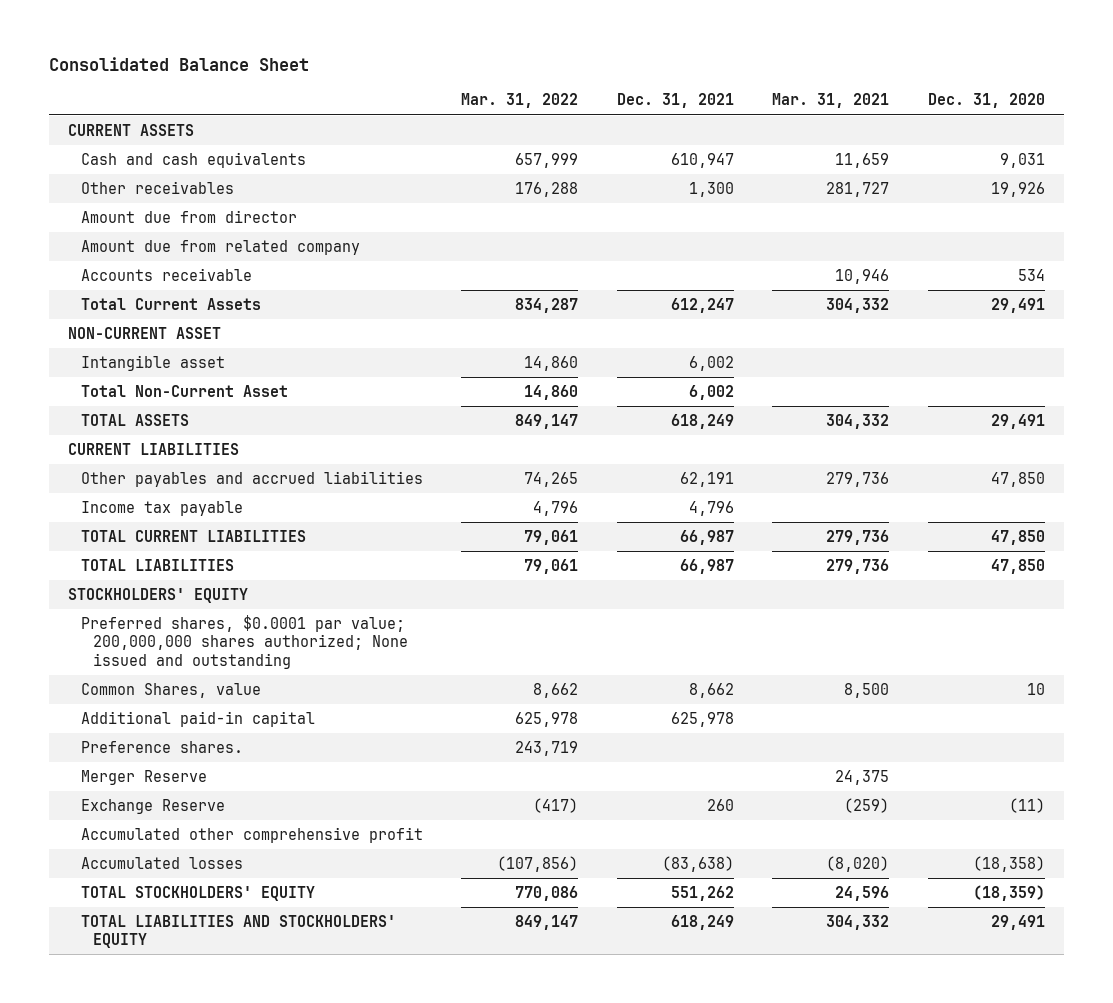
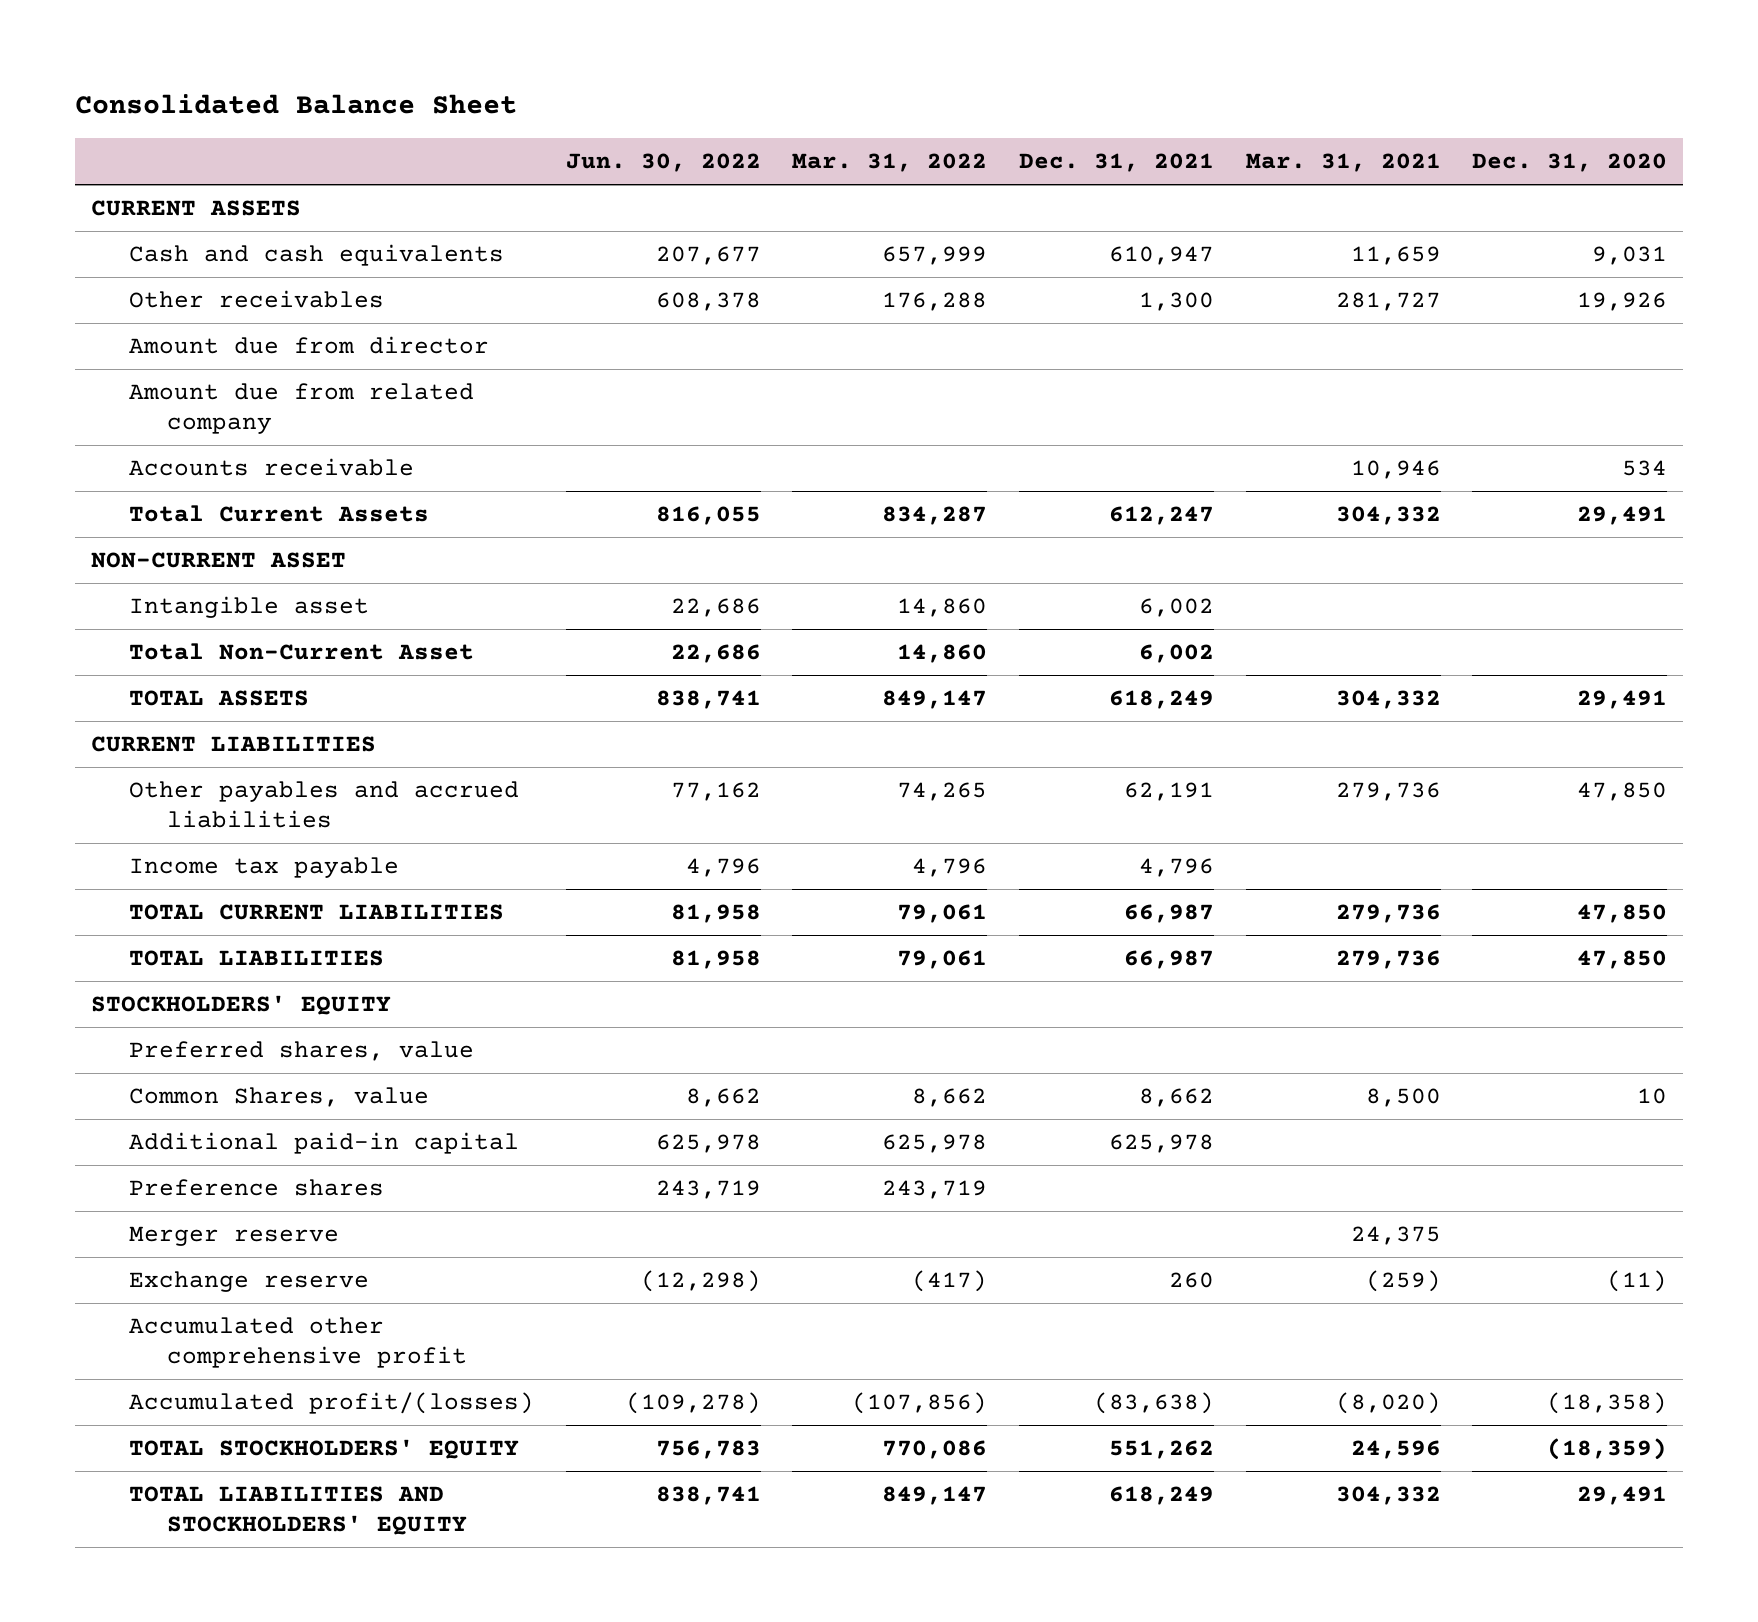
none -> [565,153,761,173] Jun. 30, 2022
[80,614,409,669] Preferred shares, $0.0001 par value; 200,000,000 shares authorized; None issued and outstanding -> [128,1041,474,1062] Preferred shares, value
[80,740,243,753] Preference shares. -> [128,1179,384,1197] Preference shares
[80,769,207,785] Merger Reserve -> [128,1226,339,1247] Merger reserve
[80,798,225,814] Exchange Reserve -> [128,1271,369,1293] Exchange reserve
[80,856,243,869] Accumulated losses -> [128,1392,534,1415] Accumulated profit/(losses)

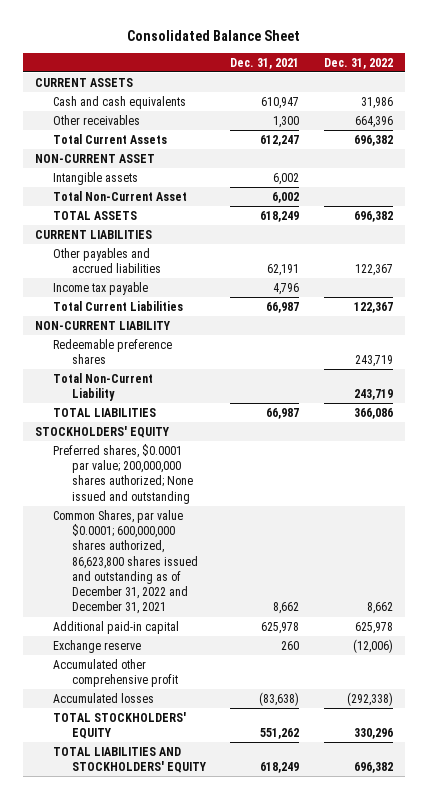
[565,153,761,173] Jun. 30, 2022 -> none
[792,153,988,173] Mar. 31, 2022 -> none
[1245,153,1441,173] Mar. 31, 2021 -> none
[1472,153,1668,173] Dec. 31, 2020 -> none
none -> [323,57,393,69] Dec. 31, 2022
[128,336,489,355] Amount due from director -> none
[128,383,474,435] Amount due from related company -> none
[128,458,414,477] Accounts receivable -> none
[128,596,369,619] Intangible asset -> [53,171,139,185] Intangible assets
[128,904,504,921] TOTAL CURRENT LIABILITIES -> [53,300,184,311] Total Current Liabilities
none -> [34,320,170,330] NON-CURRENT LIABILITY
none -> [53,338,173,364] Redeemable preference shares
none -> [53,372,154,401] Total Non-Current Liability
[128,1041,474,1062] Preferred shares, value -> [53,443,193,504] Preferred shares, $0.0001 par value; 200,000,000 shares authorized; None issued and outstanding
[128,1087,429,1108] Common Shares, value -> [53,509,198,615] Common Shares, par value $0.0001; 600,000,000 shares authorized, 86,623,800 shares issued and outstanding as of December 31, 2022 and December 31, 2021
[128,1179,384,1197] Preference shares -> none
[128,1226,339,1247] Merger reserve -> none
[128,1392,534,1415] Accumulated profit/(losses) -> [53,692,155,703] Accumulated losses

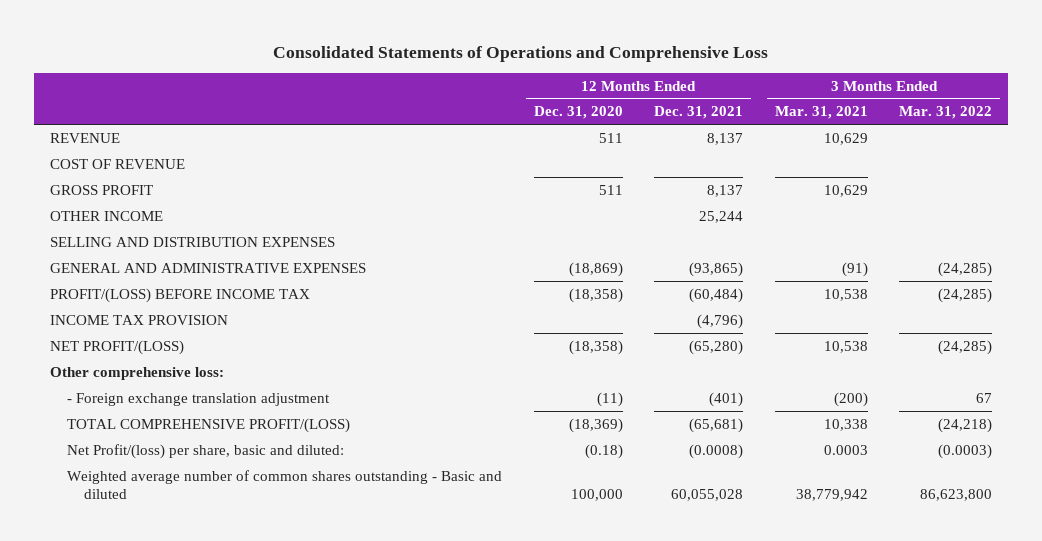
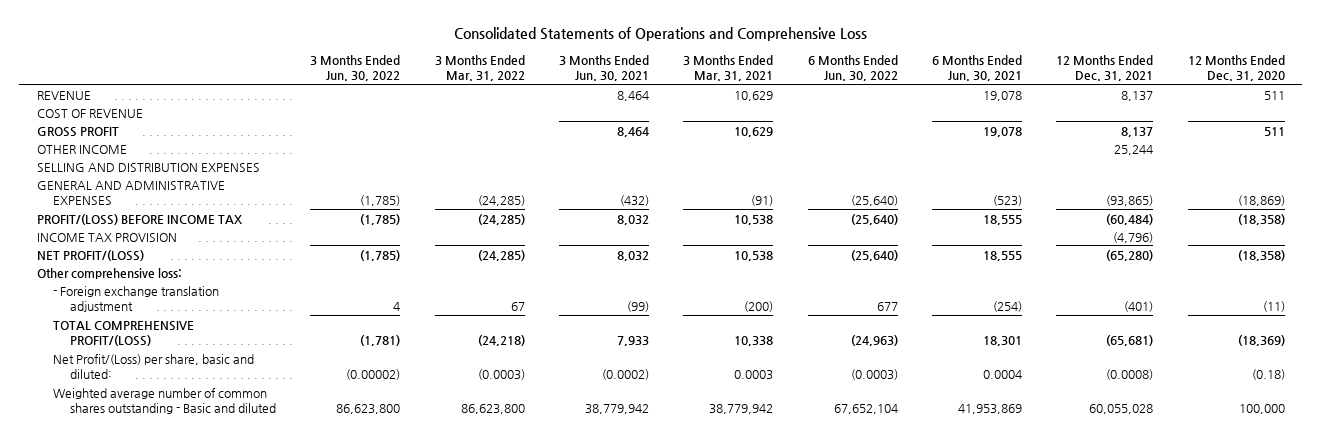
none -> [310,55,401,82] 3 Months Ended Jun. 30, 2022
none -> [558,55,649,82] 3 Months Ended Jun. 30, 2021
none -> [807,55,898,82] 6 Months Ended Jun. 30, 2022
none -> [932,55,1023,82] 6 Months Ended Jun. 30, 2021
[67,443,345,459] Net Profit/(loss) per share, basic and diluted: -> [53,353,255,379] Net Profit/(Loss) per share, basic and diluted:

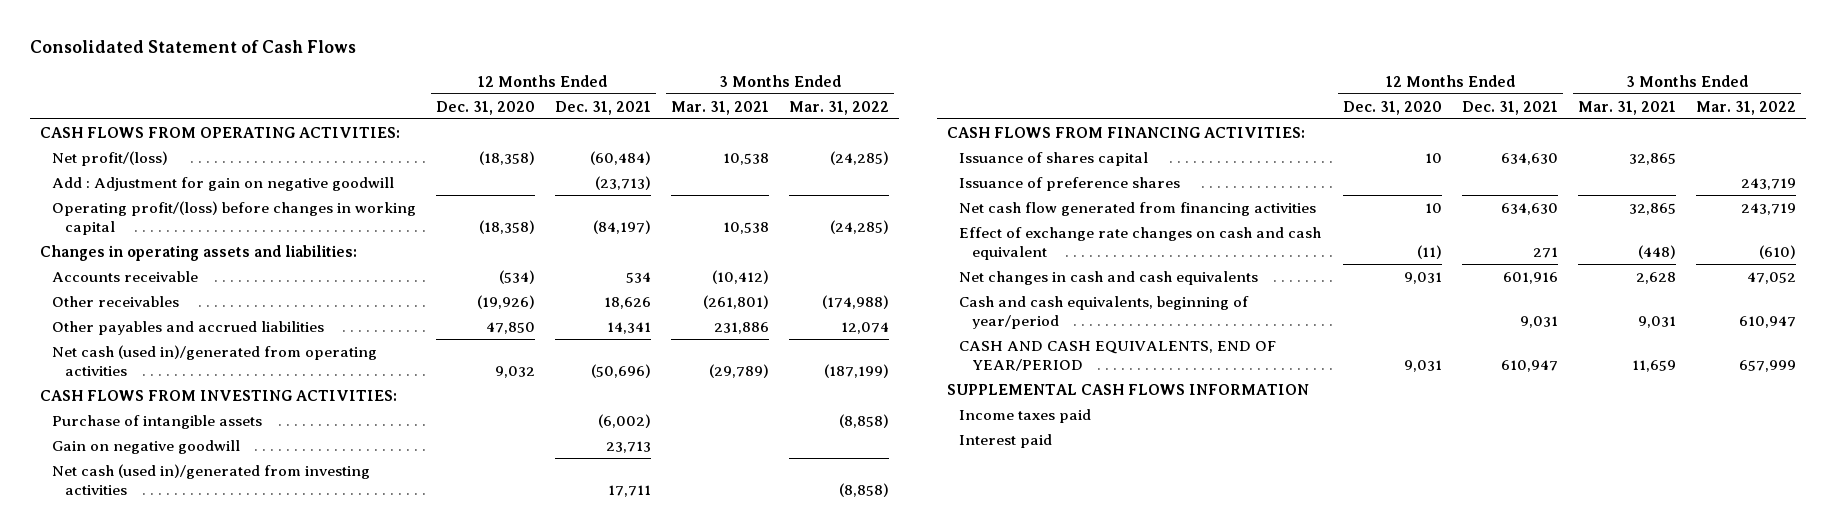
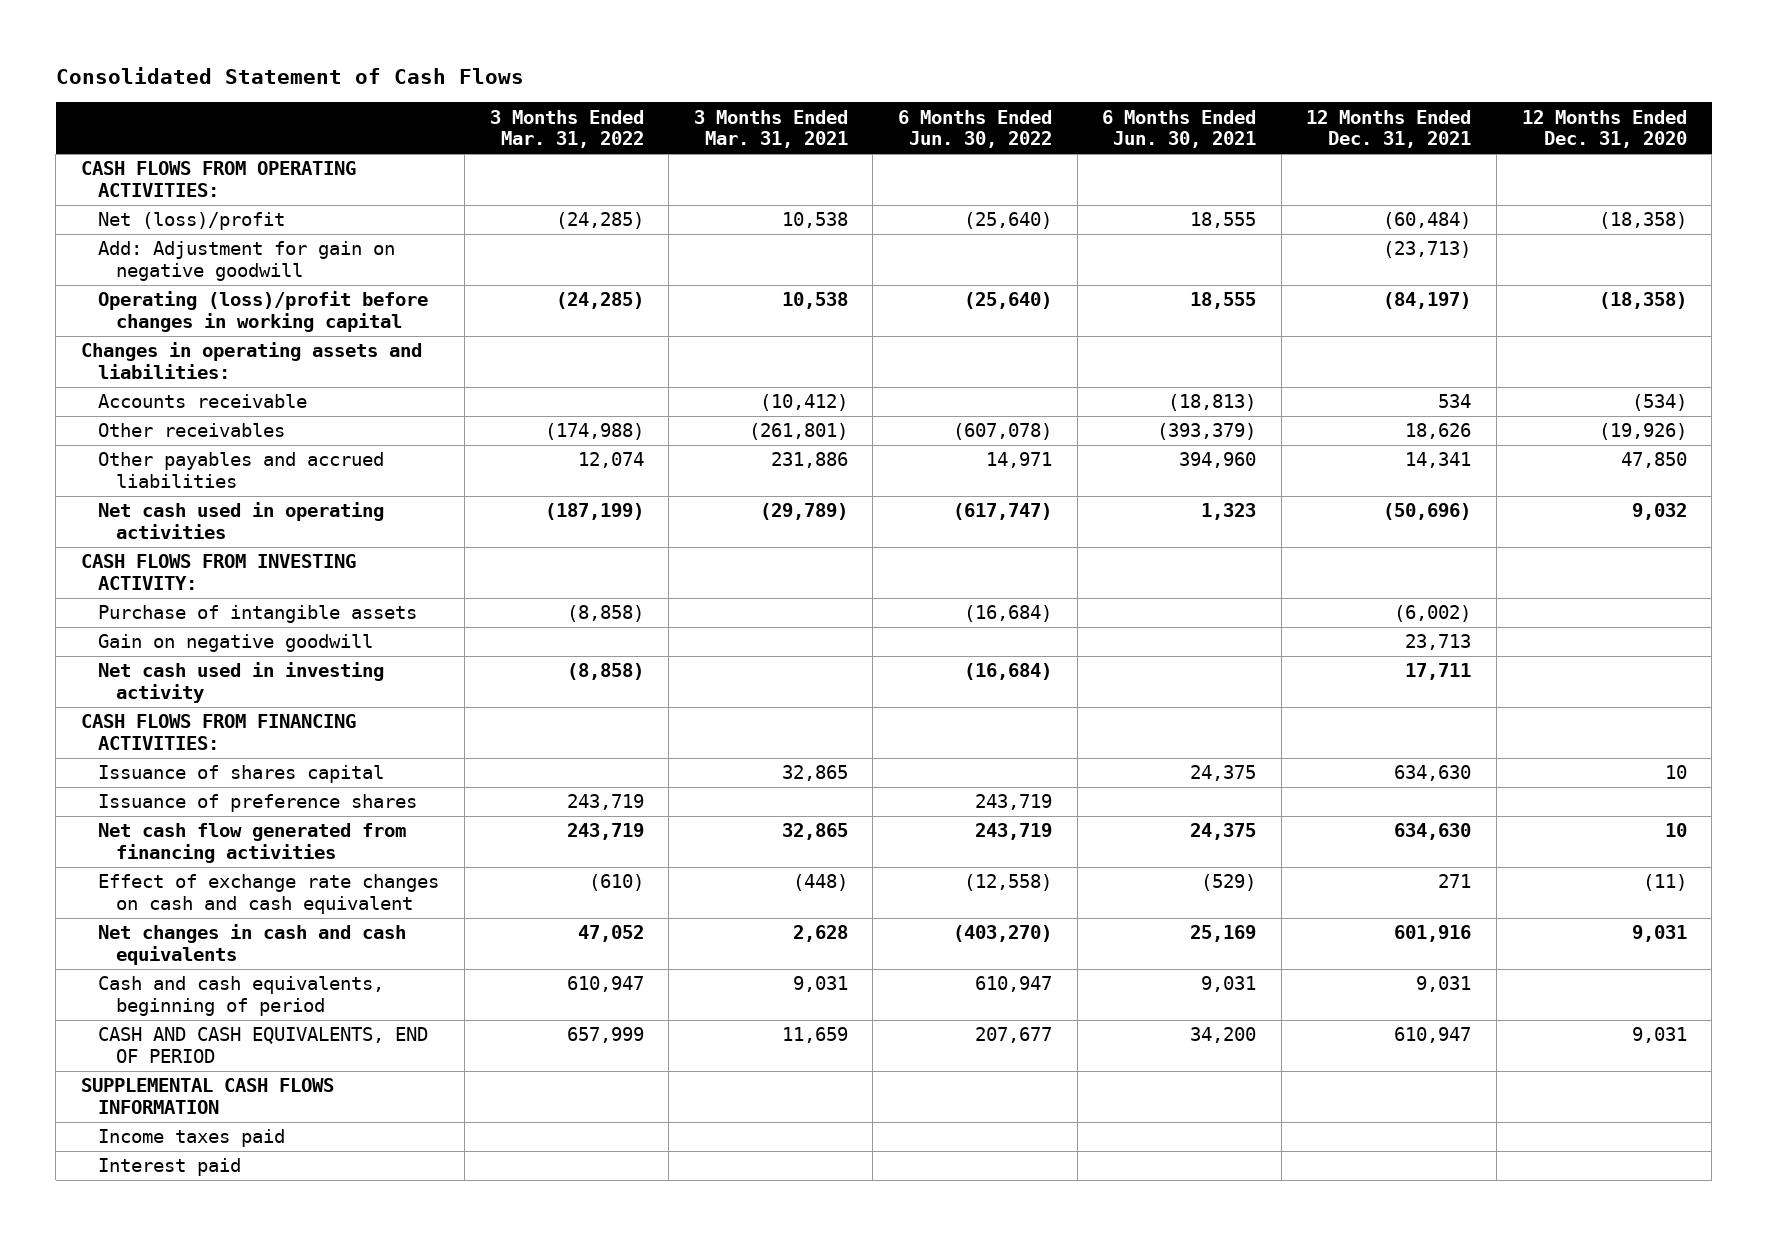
none -> [898,109,1053,149] 6 Months Ended Jun. 30, 2022
none -> [1102,109,1257,149] 6 Months Ended Jun. 30, 2021
[52,150,169,166] Net profit/(loss) -> [98,212,286,231] Net (loss)/profit
[52,176,395,191] Add : Adjustment for gain on negative goodwill -> [98,241,396,281] Add: Adjustment for gain on negative goodwill
[52,200,417,236] Operating profit/(loss) before changes in working capital -> [98,291,429,332] Operating (loss)/profit before changes in working capital
[52,344,378,377] Net cash (used in)/generated from operating activities -> [98,502,385,539] Net cash used in operating activities
[39,389,397,401] CASH FLOWS FROM INVESTING ACTIVITIES: -> [80,554,356,590] CASH FLOWS FROM INVESTING ACTIVITY:
[52,463,371,496] Net cash (used in)/generated from investing activities -> [98,662,385,703] Net cash used in investing activity
[959,295,1250,330] Cash and cash equivalents, beginning of year/period -> [98,976,385,1016] Cash and cash equivalents, beginning of period
[959,340,1277,372] CASH AND CASH EQUIVALENTS, END OF YEAR/PERIOD -> [98,1027,429,1063] CASH AND CASH EQUIVALENTS, END OF PERIOD

